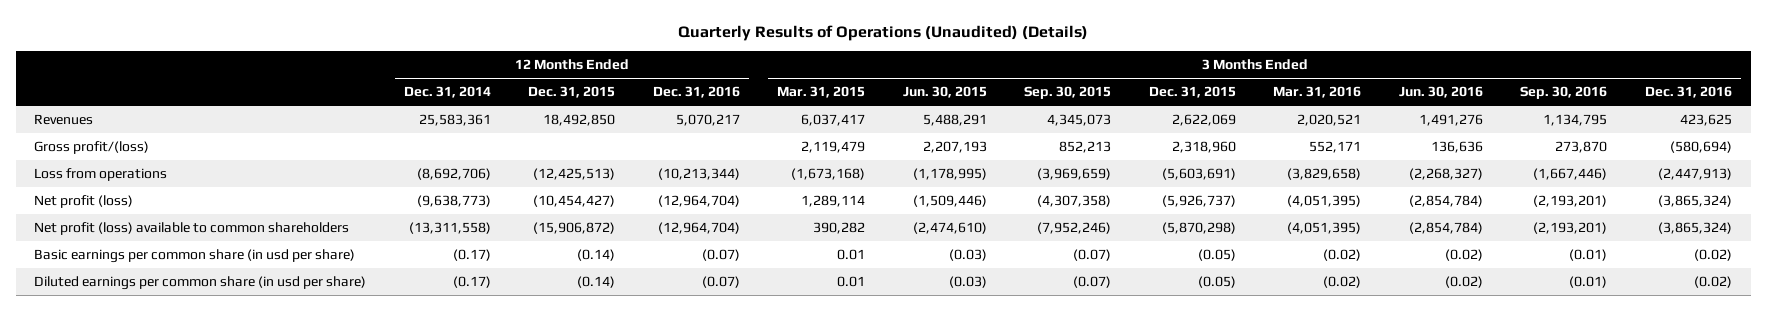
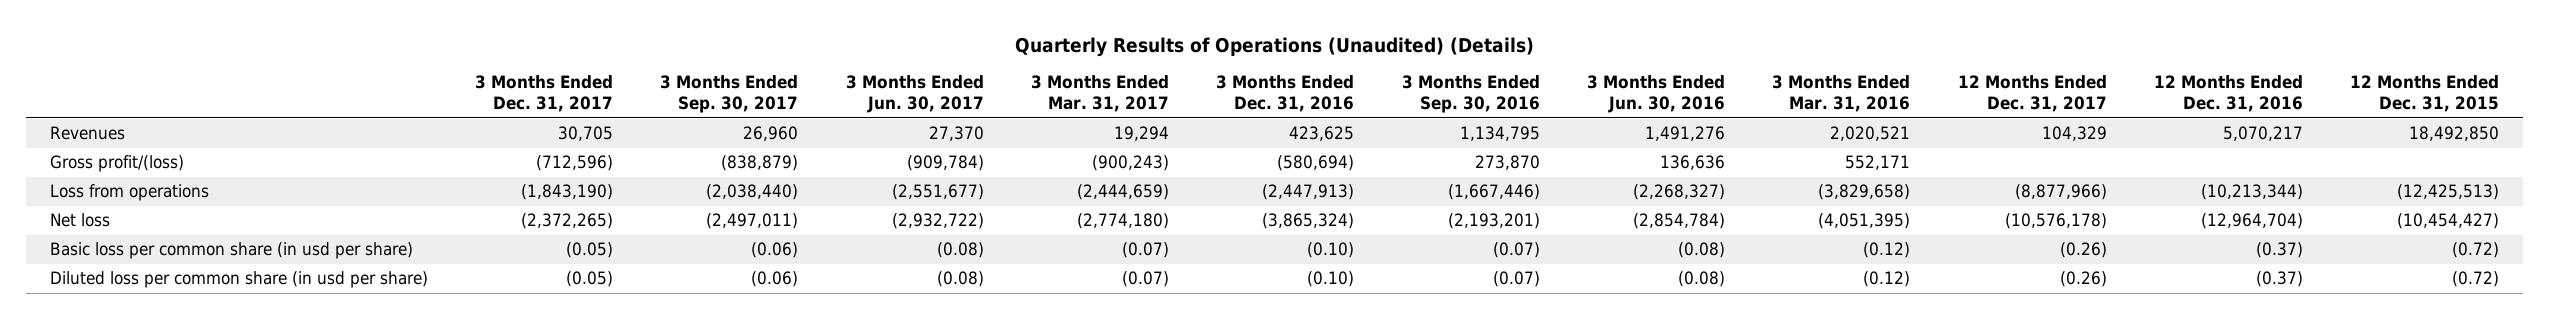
[403,86,491,99] Dec. 31, 2014 -> none
[777,86,866,99] Mar. 31, 2015 -> none
[902,86,987,99] Jun. 30, 2015 -> none
[1024,86,1112,100] Sep. 30, 2015 -> none
[1148,86,1236,99] Dec. 31, 2015 -> none
none -> [475,75,614,113] 3 Months Ended Dec. 31, 2017
none -> [660,75,799,114] 3 Months Ended Sep. 30, 2017
none -> [845,75,984,114] 3 Months Ended Jun. 30, 2017
none -> [1031,75,1170,113] 3 Months Ended Mar. 31, 2017
none -> [1957,75,2107,113] 12 Months Ended Dec. 31, 2017
[34,222,350,236] Net profit (loss) available to common shareholders -> none
[34,195,134,209] Net profit (loss) -> [49,213,110,228] Net loss
[34,249,356,264] Basic earnings per common share (in usd per share) -> [49,242,413,260] Basic loss per common share (in usd per share)
[577,249,616,262] (0.14) -> [2452,242,2500,259] (0.72)
[701,249,740,262] (0.07) -> [2255,242,2303,259] (0.37)
[1323,249,1362,262] (0.02) -> [1863,242,1911,259] (0.12)
[1444,249,1483,262] (0.02) -> [1677,242,1725,259] (0.08)
[1569,249,1608,262] (0.01) -> [1492,242,1540,259] (0.07)
[1693,249,1732,262] (0.02) -> [1307,242,1355,259] (0.10)
[34,276,367,291] Diluted earnings per common share (in usd per share) -> [49,271,428,289] Diluted loss per common share (in usd per share)
[577,276,616,289] (0.14) -> [2452,271,2500,288] (0.72)
[701,276,740,289] (0.07) -> [2255,271,2303,288] (0.37)
[1323,276,1362,289] (0.02) -> [1863,271,1911,288] (0.12)
[1444,276,1483,289] (0.02) -> [1677,271,1725,288] (0.08)
[1569,276,1608,289] (0.01) -> [1492,271,1540,288] (0.07)
[1693,276,1732,289] (0.02) -> [1307,271,1355,288] (0.10)

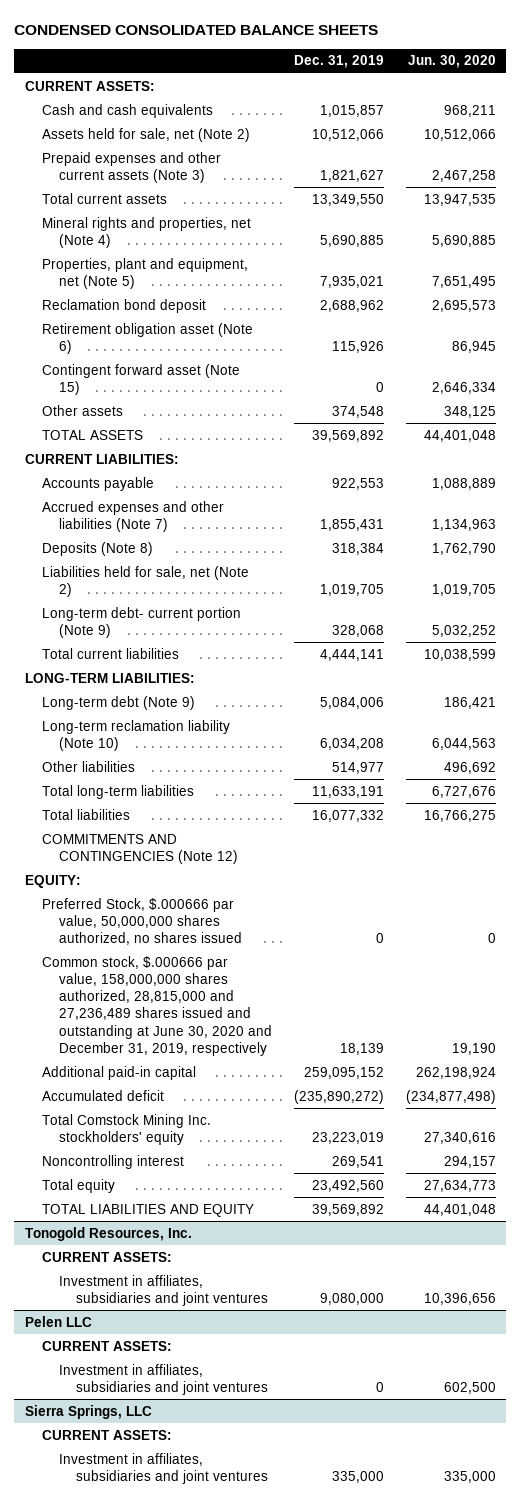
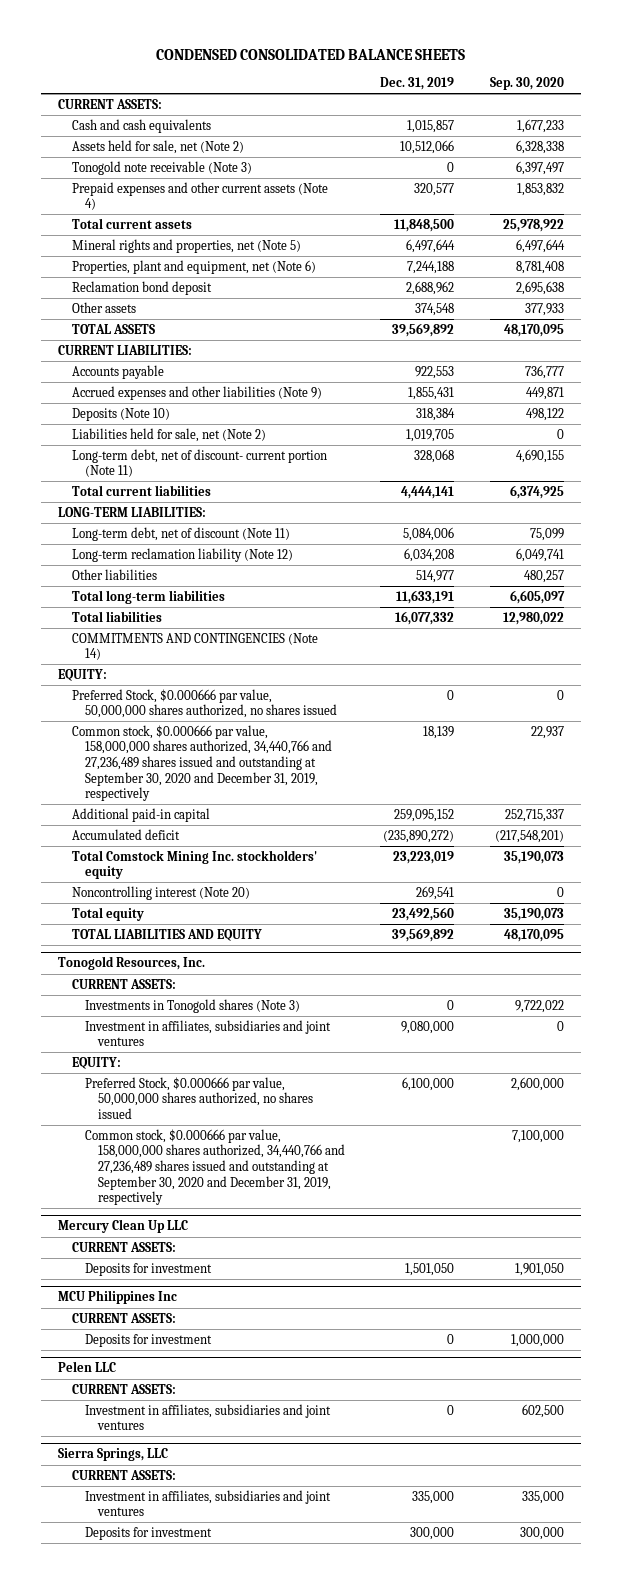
[407,55,496,69] Jun. 30, 2020 -> none
none -> [489,77,564,91] Sep. 30, 2020
none -> [71,160,252,175] Tonogold note receivable (Note 3)
[42,151,222,183] Prepaid expenses and other current assets (Note 3) -> [71,181,328,211] Prepaid expenses and other current assets (Note 4)
[319,169,384,182] 1,821,627 -> [414,182,455,196] 320,577
[311,193,384,206] 13,349,550 -> [394,218,455,232] 11,848,500
[42,216,252,248] Mineral rights and properties, net (Note 4) -> [71,238,301,253] Mineral rights and properties, net (Note 5)
[319,234,384,247] 5,690,885 -> [406,238,456,253] 6,497,644
[42,257,249,289] Properties, plant and equipment, net (Note 5) -> [71,259,316,274] Properties, plant and equipment, net (Note 6)
[319,275,384,288] 7,935,021 -> [407,260,455,274] 7,244,188
[42,322,254,354] Retirement obligation asset (Note 6) -> none
[42,363,241,395] Contingent forward asset (Note 15) -> none
[42,500,225,532] Accrued expenses and other liabilities (Note 7) -> [71,385,322,400] Accrued expenses and other liabilities (Note 9)
[42,541,154,556] Deposits (Note 8) -> [71,407,170,421] Deposits (Note 10)
[42,606,242,638] Long-term debt- current portion (Note 9) -> [71,448,327,478] Long-term debt, net of discount- current portion (Note 11)
[42,695,196,710] Long-term debt (Note 9) -> [71,526,290,541] Long-term debt, net of discount (Note 11)
[42,719,231,751] Long-term reclamation liability (Note 10) -> [71,547,293,562] Long-term reclamation liability (Note 12)
[42,833,239,864] COMMITMENTS AND CONTINGENCIES (Note 12) -> [71,632,318,661] COMMITMENTS AND CONTINGENCIES (Note 14)
[42,897,243,946] Preferred Stock, $.000666 par value, 50,000,000 shares authorized, no shares issued -> [71,688,337,719] Preferred Stock, $0.000666 par value, 50,000,000 shares authorized, no shares issued
[42,955,273,1056] Common stock, $.000666 par value, 158,000,000 shares authorized, 28,815,000 and 27,236,489 shares issued and outstanding at June 30, 2020 and December 31, 2019, respectively -> [71,724,332,802] Common stock, $0.000666 par value, 158,000,000 shares authorized, 34,440,766 and 27,236,489 shares issued and outstanding at September 30, 2020 and December 31, 2019, respectively
[42,1154,185,1169] Noncontrolling interest -> [71,885,250,900] Noncontrolling interest (Note 20)
none -> [84,998,300,1013] Investments in Tonogold shares (Note 3)
none -> [71,1056,121,1069] EQUITY:
none -> [84,1076,314,1119] Preferred Stock, $0.000666 par value, 50,000,000 shares authorized, no shares issued
none -> [84,1128,346,1206] Common stock, $0.000666 par value, 158,000,000 shares authorized, 34,440,766 and 27,236,489 shares issued and outstanding at September 30, 2020 and December 31, 2019, respectively
none -> [58,1219,189,1234] Mercury Clean Up LLC
none -> [71,1241,176,1252] CURRENT ASSETS:
none -> [84,1262,212,1276] Deposits for investment
none -> [58,1290,178,1305] MCU Philippines Inc
none -> [71,1312,176,1323] CURRENT ASSETS:
none -> [84,1333,212,1347] Deposits for investment
none -> [84,1526,212,1540] Deposits for investment

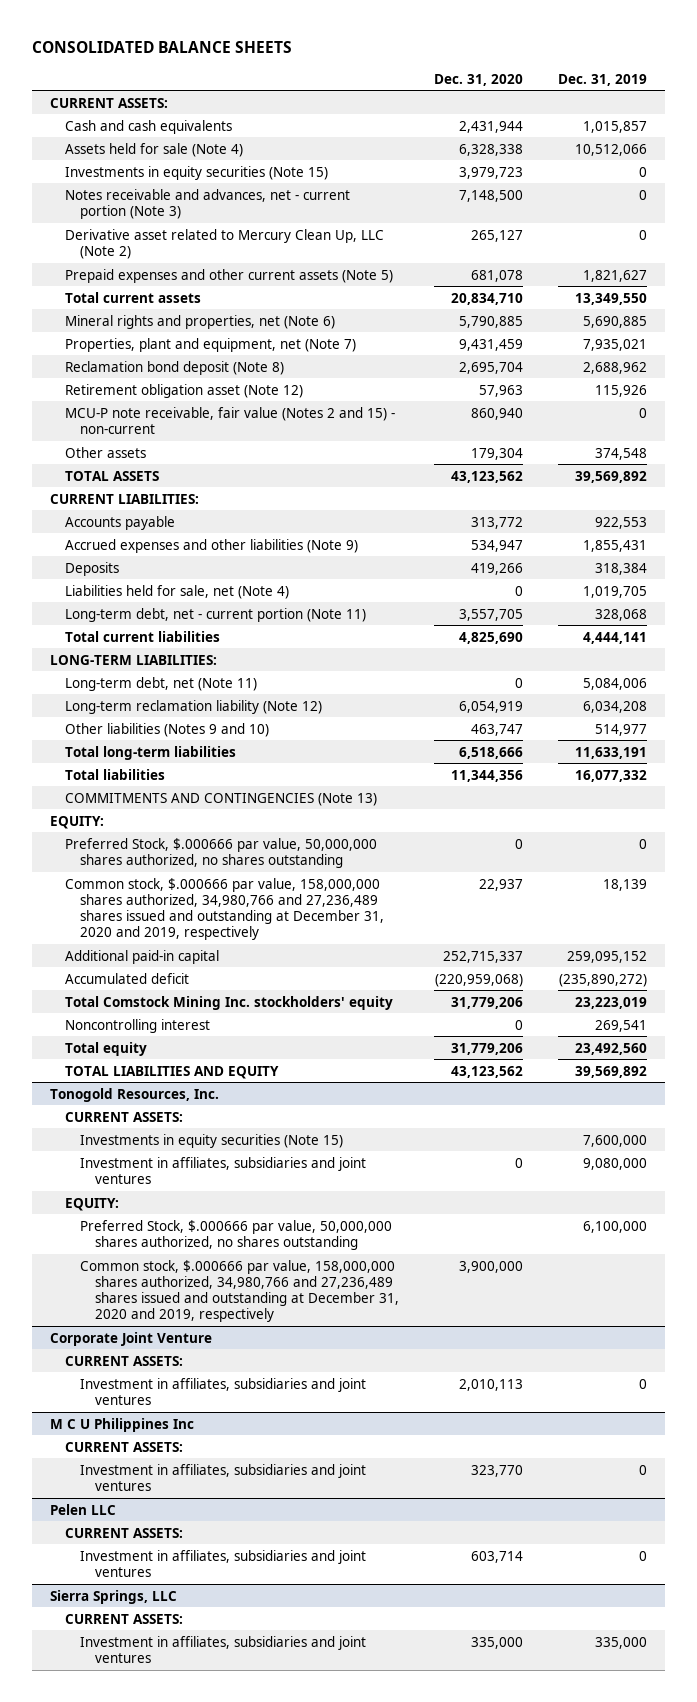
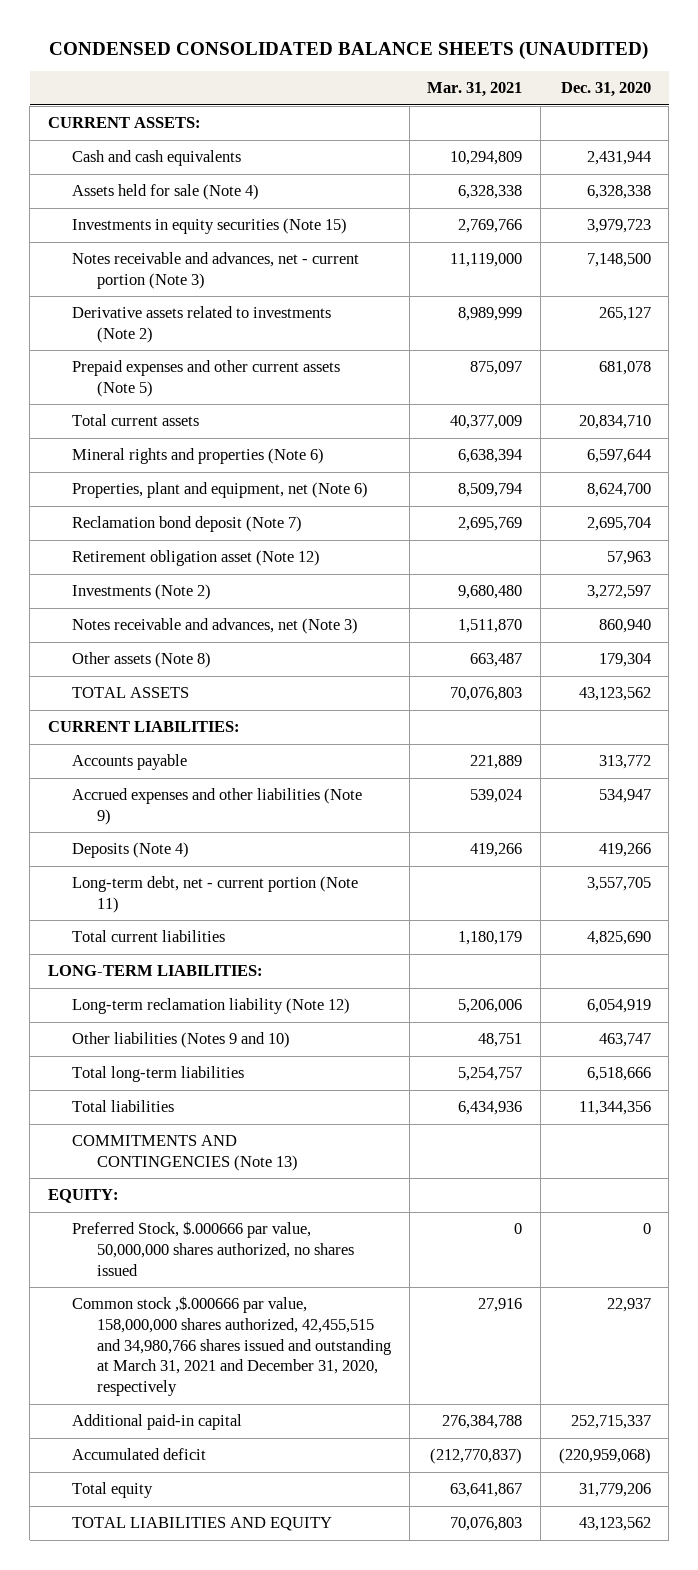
[32,41,293,54] CONSOLIDATED BALANCE SHEETS -> [49,40,649,60] CONDENSED CONSOLIDATED BALANCE SHEETS (UNAUDITED)
[558,73,648,86] Dec. 31, 2019 -> none
none -> [427,82,523,98] Mar. 31, 2021
[64,228,384,259] Derivative asset related to Mercury Clean Up, LLC (Note 2) -> [72,306,332,343] Derivative assets related to investments (Note 2)
[64,314,335,329] Mineral rights and properties, net (Note 6) -> [72,448,325,465] Mineral rights and properties (Note 6)
[459,315,524,328] 5,790,885 -> [586,449,651,464] 6,597,644
[64,337,356,352] Properties, plant and equipment, net (Note 7) -> [72,482,369,499] Properties, plant and equipment, net (Note 6)
[459,338,524,351] 9,431,459 -> [586,483,651,498] 8,624,700
[64,360,284,375] Reclamation bond deposit (Note 8) -> [72,516,303,533] Reclamation bond deposit (Note 7)
none -> [72,584,212,601] Investments (Note 2)
[64,406,395,434] MCU-P note receivable, fair value (Notes 2 and 15) - non-current -> [72,618,359,635] Notes receivable and advances, net (Note 3)
[64,446,146,458] Other assets -> [72,652,212,669] Other assets (Note 8)
[64,584,289,599] Liabilities held for sale, net (Note 4) -> none
[64,561,119,576] Deposits -> [72,842,190,859] Deposits (Note 4)
[64,676,257,691] Long-term debt, net (Note 11) -> none
[64,837,377,868] Preferred Stock, $.000666 par value, 50,000,000 shares authorized, no shares outstanding -> [72,1221,355,1276] Preferred Stock, $.000666 par value, 50,000,000 shares authorized, no shares issued
[64,877,384,941] Common stock, $.000666 par value, 158,000,000 shares authorized, 34,980,766 and 27,236,489 shares issued and outstanding at December 31, 2020 and 2019, respectively -> [72,1296,392,1397] Common stock ,$.000666 par value, 158,000,000 shares authorized, 42,455,515 and 34,980,766 shares issued and outstanding at March 31, 2021 and December 31, 2020, respectively
[64,995,393,1010] Total Comstock Mining Inc. stockholders' equity -> none
[64,1018,210,1033] Noncontrolling interest -> none
[50,1087,220,1102] Tonogold Resources, Inc. -> none
[64,1111,183,1122] CURRENT ASSETS: -> none
[79,1133,343,1148] Investments in equity securities (Note 15) -> none
[79,1156,366,1184] Investment in affiliates, subsidiaries and joint ventures -> none
[64,1197,119,1211] EQUITY: -> none
[79,1219,392,1250] Preferred Stock, $.000666 par value, 50,000,000 shares authorized, no shares outstanding -> none
[79,1259,399,1323] Common stock, $.000666 par value, 158,000,000 shares authorized, 34,980,766 and 27,236,489 shares issued and outstanding at December 31, 2020 and 2019, respectively -> none
[50,1331,213,1346] Corporate Joint Venture -> none
[64,1355,183,1366] CURRENT ASSETS: -> none
[79,1377,366,1405] Investment in affiliates, subsidiaries and joint ventures -> none
[50,1417,195,1432] M C U Philippines Inc -> none
[64,1441,183,1452] CURRENT ASSETS: -> none
[79,1463,366,1491] Investment in affiliates, subsidiaries and joint ventures -> none
[50,1503,117,1515] Pelen LLC -> none
[64,1527,183,1538] CURRENT ASSETS: -> none
[79,1549,366,1577] Investment in affiliates, subsidiaries and joint ventures -> none
[50,1589,178,1604] Sierra Springs, LLC -> none
[64,1613,183,1624] CURRENT ASSETS: -> none
[79,1635,366,1663] Investment in affiliates, subsidiaries and joint ventures -> none

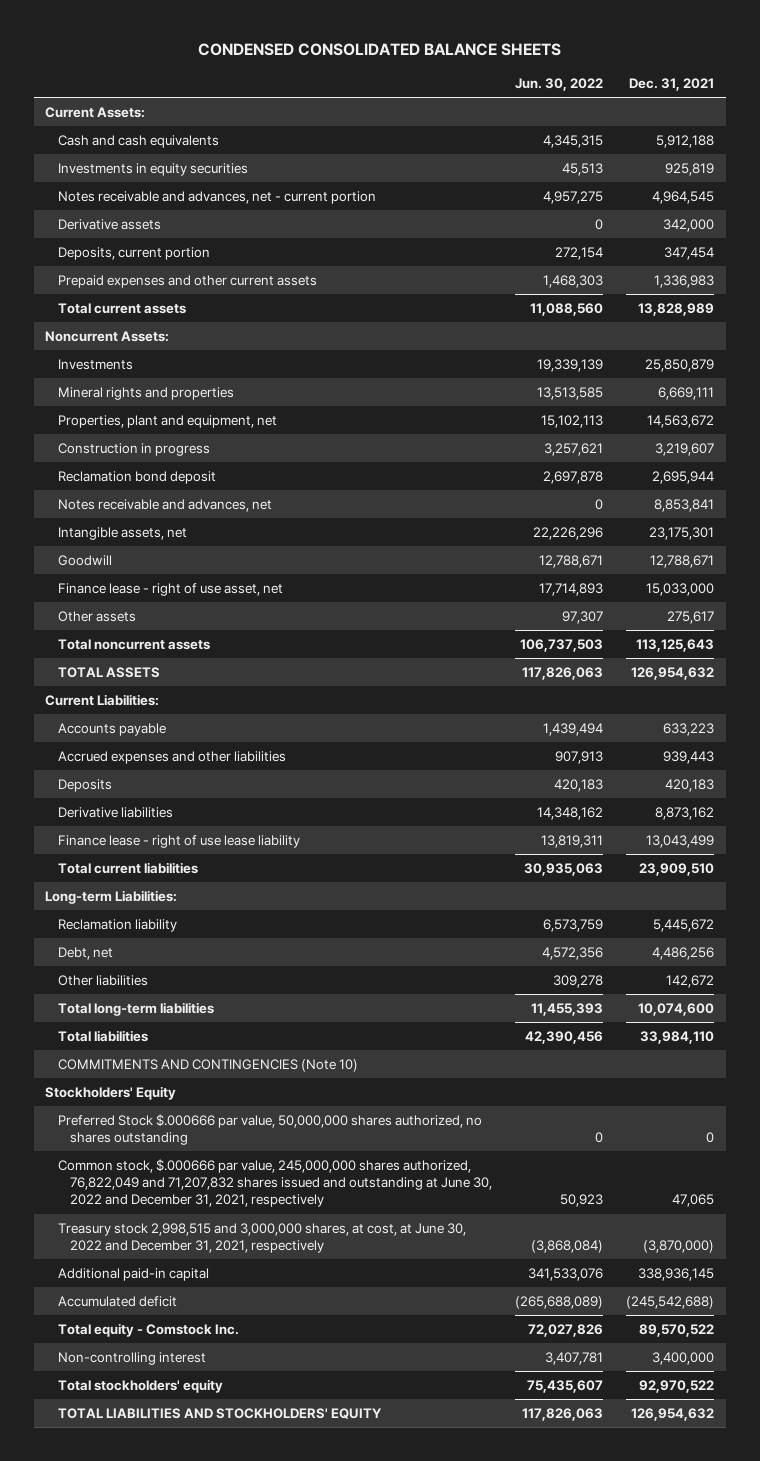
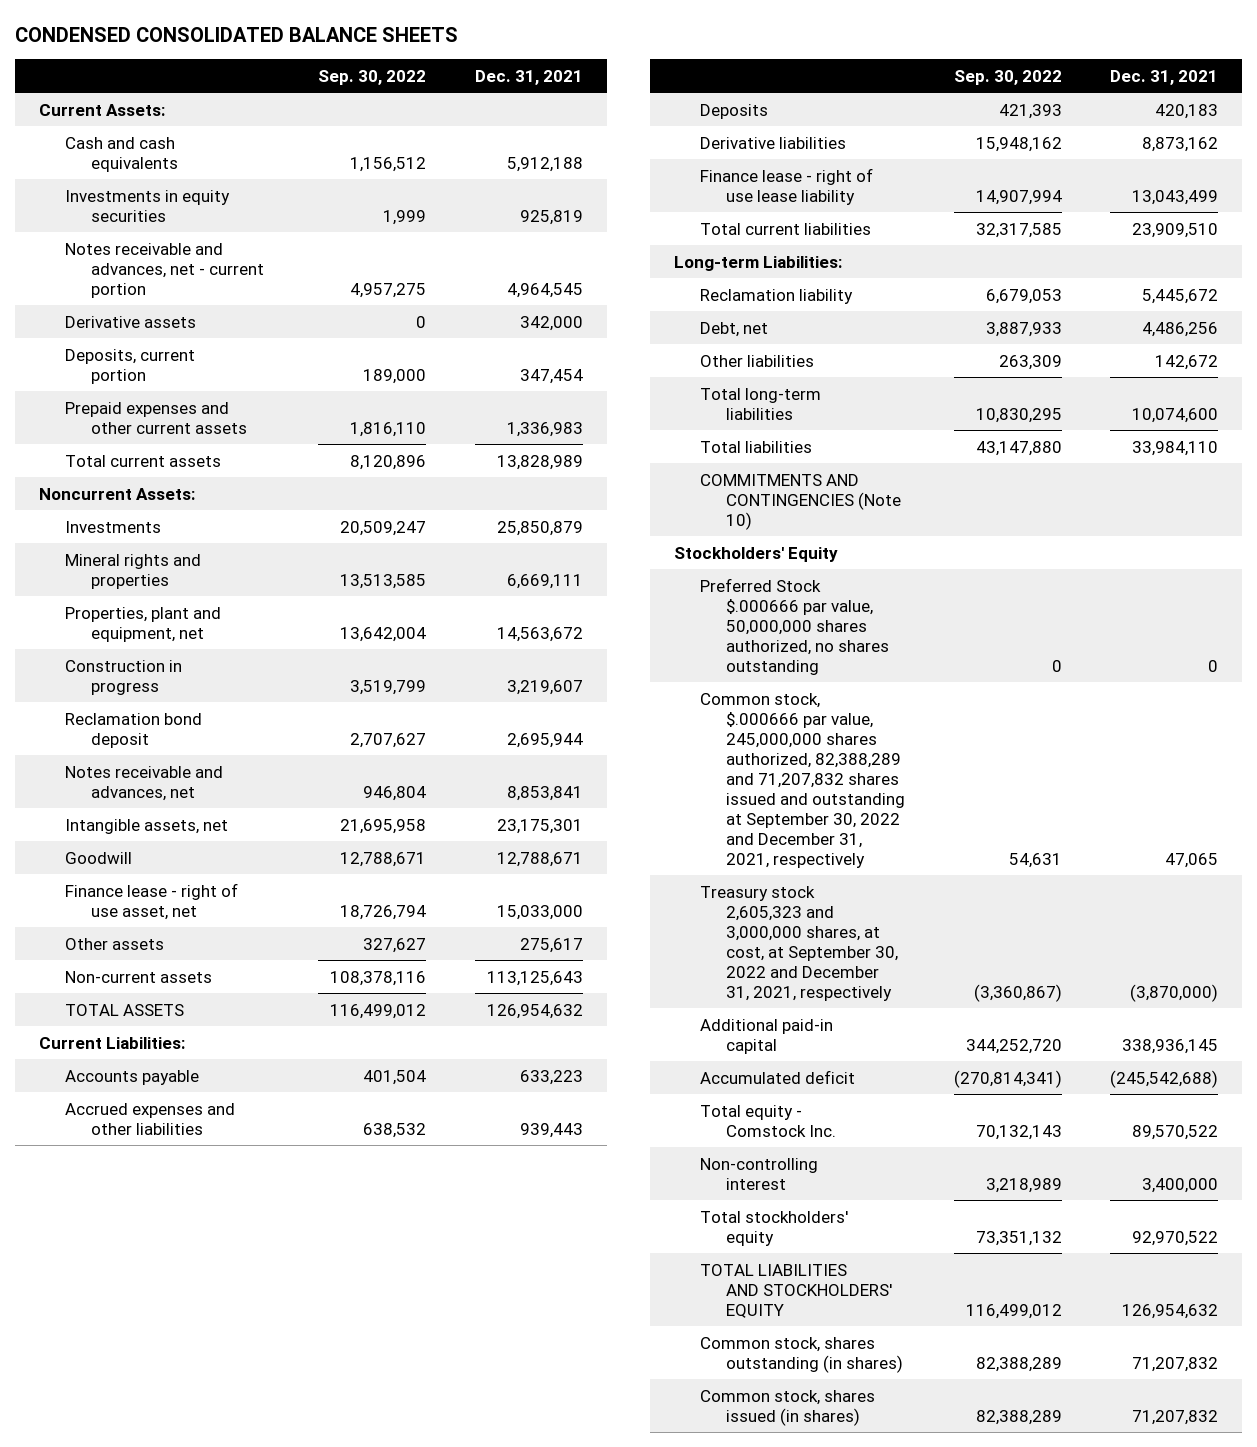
[515,77,604,91] Jun. 30, 2022 -> none
none -> [318,69,427,85] Sep. 30, 2022
[57,638,210,650] Total noncurrent assets -> [64,970,212,983] Non-current assets
[57,1158,493,1208] Common stock, $.000666 par value, 245,000,000 shares authorized, 76,822,049 and 71,207,832 shares issued and outstanding at June 30, 2022 and December 31, 2021, respectively -> [700,692,906,868] Common stock, $.000666 par value, 245,000,000 shares authorized, 82,388,289 and 71,207,832 shares issued and outstanding at September 30, 2022 and December 31, 2021, respectively
[57,1222,466,1254] Treasury stock 2,998,515 and 3,000,000 shares, at cost, at June 30, 2022 and December 31, 2021, respectively -> [700,885,899,1001] Treasury stock 2,605,323 and 3,000,000 shares, at cost, at September 30, 2022 and December 31, 2021, respectively
none -> [700,1336,904,1373] Common stock, shares outstanding (in shares)
none -> [700,1389,876,1426] Common stock, shares issued (in shares)

